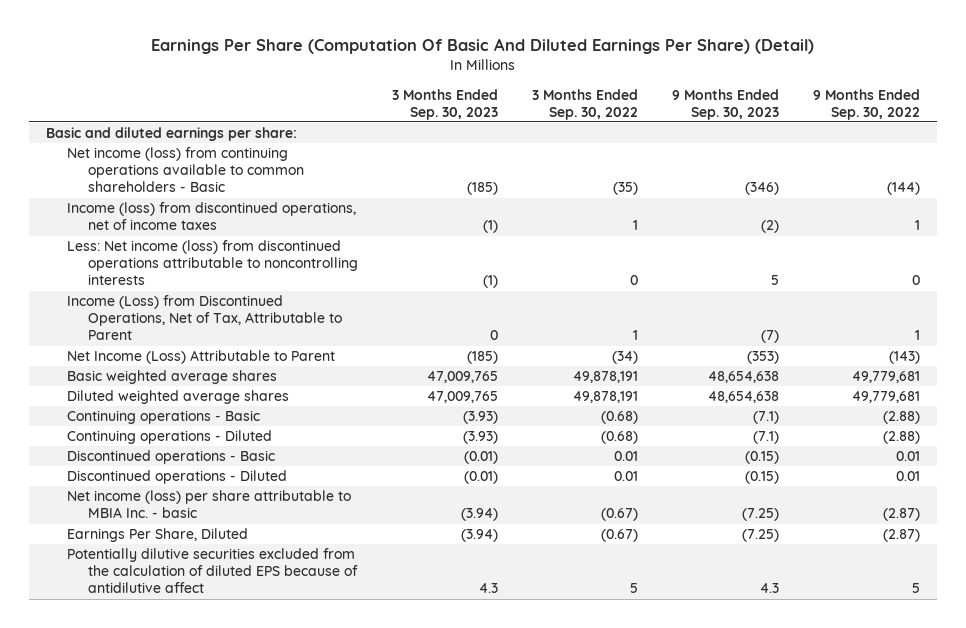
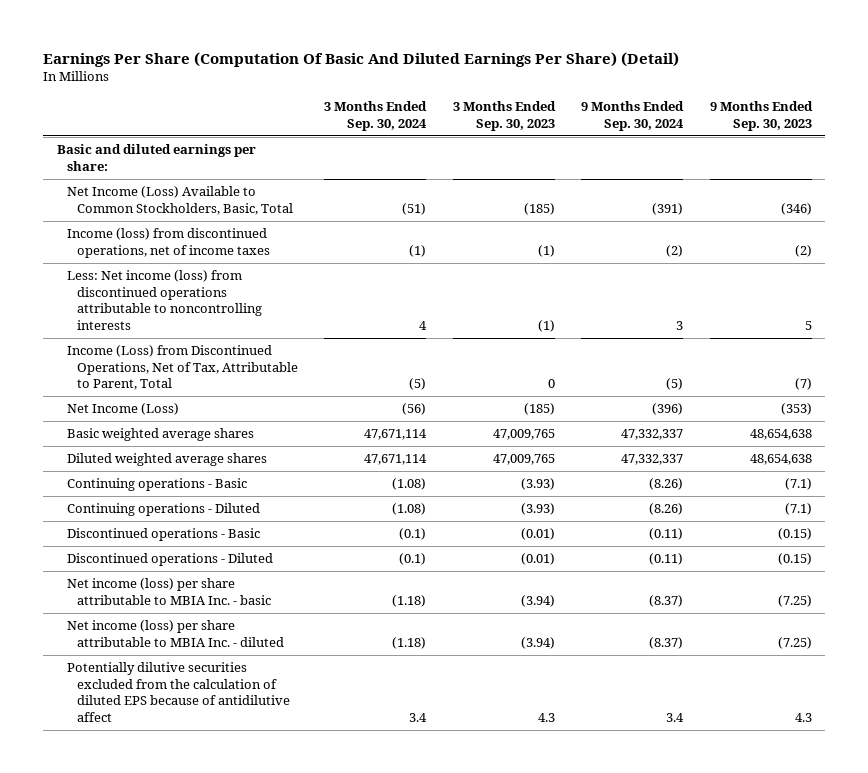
[531,88,638,120] 3 Months Ended Sep. 30, 2022 -> none
[812,88,920,120] 9 Months Ended Sep. 30, 2022 -> none
none -> [324,101,428,131] 3 Months Ended Sep. 30, 2024
none -> [581,101,685,131] 9 Months Ended Sep. 30, 2024
[66,147,305,193] Net income (loss) from continuing operations available to common shareholders - Basic -> [66,186,293,215] Net Income (Loss) Available to Common Stockholders, Basic, Total
[66,295,343,341] Income (Loss) from Discontinued Operations, Net of Tax, Attributable to Parent -> [66,345,298,391] Income (Loss) from Discontinued Operations, Net of Tax, Attributable to Parent, Total
[66,350,335,365] Net Income (Loss) Attributable to Parent -> [66,403,179,416] Net Income (Loss)
[66,528,248,543] Earnings Per Share, Diluted -> [66,620,284,647] Net income (loss) per share attributable to MBIA Inc. - diluted

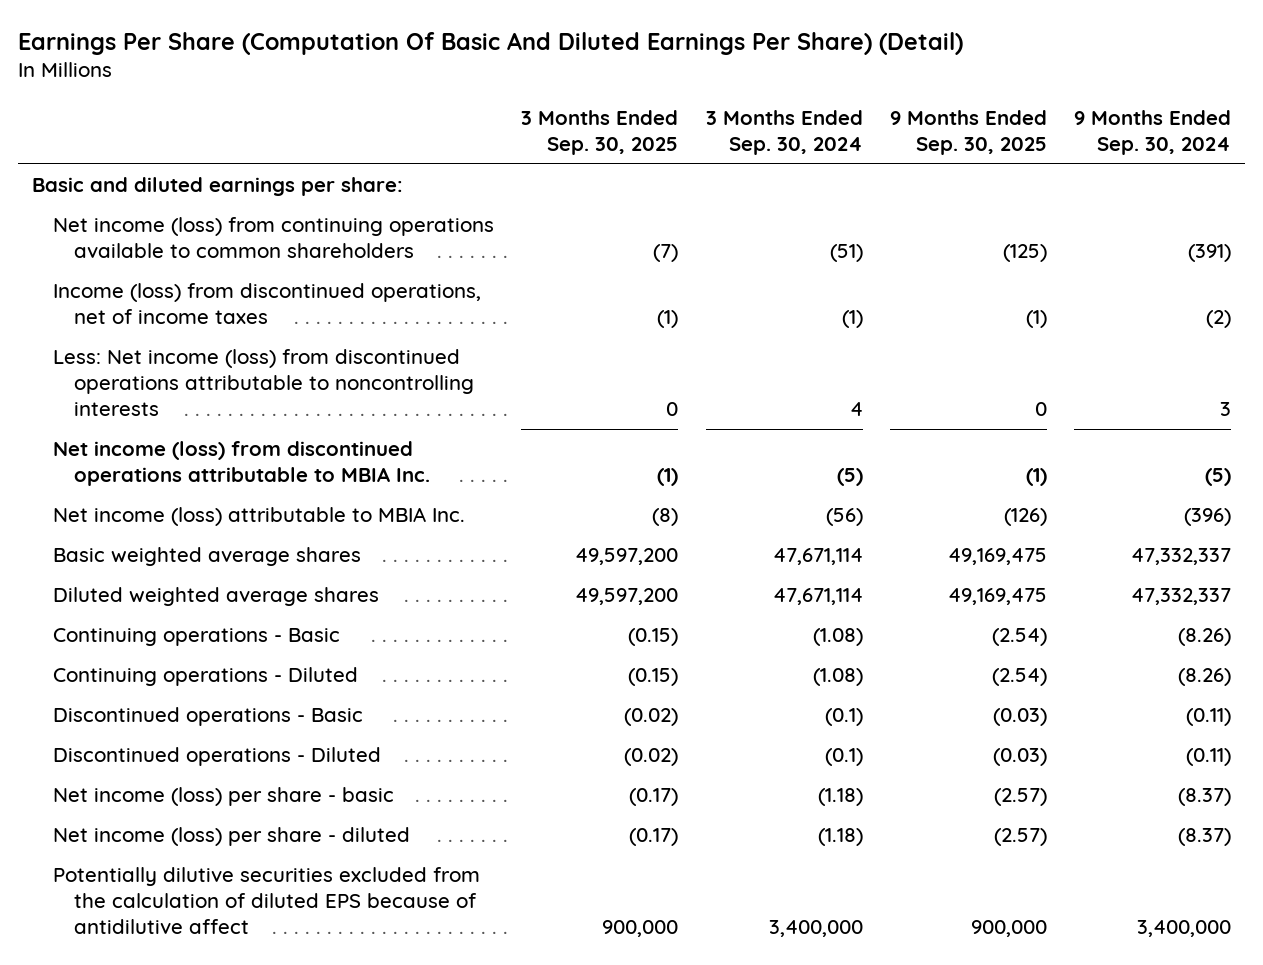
[452,101,556,131] 3 Months Ended Sep. 30, 2023 -> none
[709,101,813,131] 9 Months Ended Sep. 30, 2023 -> none
none -> [521,109,679,155] 3 Months Ended Sep. 30, 2025
none -> [890,109,1048,155] 9 Months Ended Sep. 30, 2025
[66,186,293,215] Net Income (Loss) Available to Common Stockholders, Basic, Total -> [52,217,494,259] Net income (loss) from continuing operations available to common shareholders
[66,345,298,391] Income (Loss) from Discontinued Operations, Net of Tax, Attributable to Parent, Total -> [52,441,430,487] Net income (loss) from discontinued operations attributable to MBIA Inc.
[66,403,179,416] Net Income (Loss) -> [52,507,465,527] Net income (loss) attributable to MBIA Inc.
[66,578,271,605] Net income (loss) per share attributable to MBIA Inc. - basic -> [52,787,394,807] Net income (loss) per share - basic
[66,620,284,647] Net income (loss) per share attributable to MBIA Inc. - diluted -> [52,827,410,847] Net income (loss) per share - diluted
[409,713,428,723] 3.4 -> [768,920,863,938] 3,400,000
[666,713,685,723] 3.4 -> [1137,920,1232,938] 3,400,000

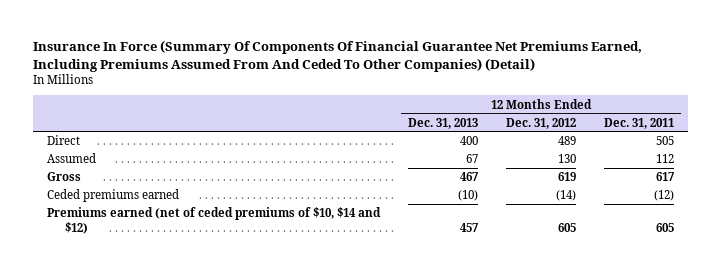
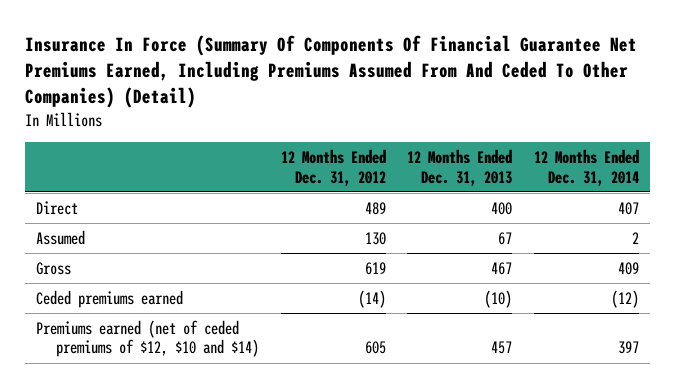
[603,117,674,129] Dec. 31, 2011 -> none
none -> [533,149,639,186] 12 Months Ended Dec. 31, 2014
[46,207,381,234] Premiums earned (net of ceded premiums of $10, $14 and $12) -> [35,319,260,358] Premiums earned (net of ceded premiums of $12, $10 and $14)

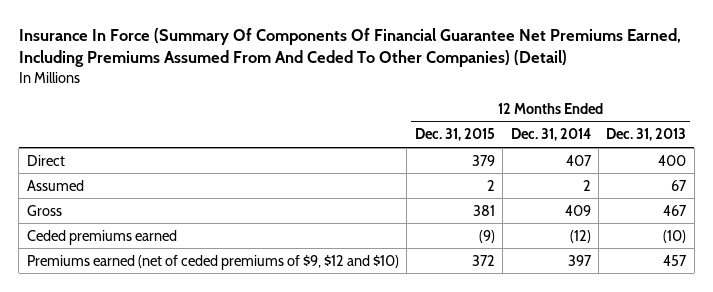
[280,149,386,186] 12 Months Ended Dec. 31, 2012 -> none
none -> [414,128,495,142] Dec. 31, 2015
[35,319,260,358] Premiums earned (net of ceded premiums of $12, $10 and $14) -> [26,254,399,270] Premiums earned (net of ceded premiums of $9, $12 and $10)

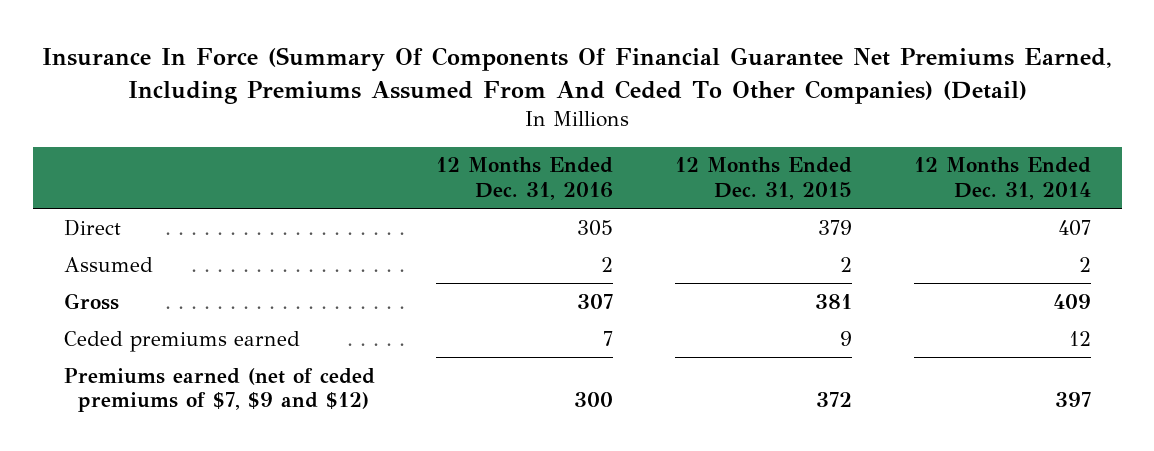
[606,128,687,142] Dec. 31, 2013 -> none
none -> [436,157,614,201] 12 Months Ended Dec. 31, 2016
[478,229,495,243] (9) -> [840,330,853,346] 9
[569,229,591,243] (12) -> [1068,330,1091,346] 12
[26,254,399,270] Premiums earned (net of ceded premiums of $9, $12 and $10) -> [63,367,375,413] Premiums earned (net of ceded premiums of $7, $9 and $12)

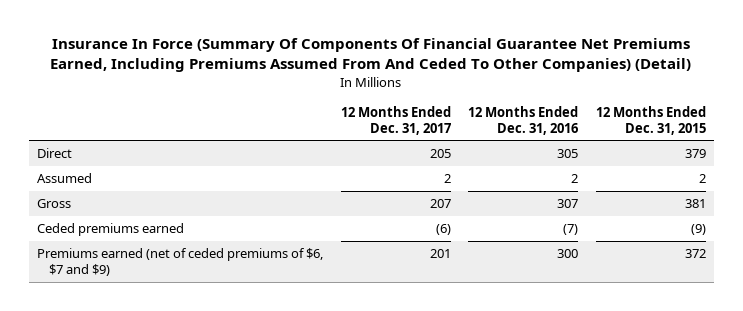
[913,157,1091,201] 12 Months Ended Dec. 31, 2014 -> none
none -> [340,105,451,135] 12 Months Ended Dec. 31, 2017
[603,330,614,346] 7 -> [563,223,579,235] (7)
[840,330,853,346] 9 -> [690,223,706,235] (9)
[63,367,375,413] Premiums earned (net of ceded premiums of $7, $9 and $12) -> [37,247,324,277] Premiums earned (net of ceded premiums of $6, $7 and $9)

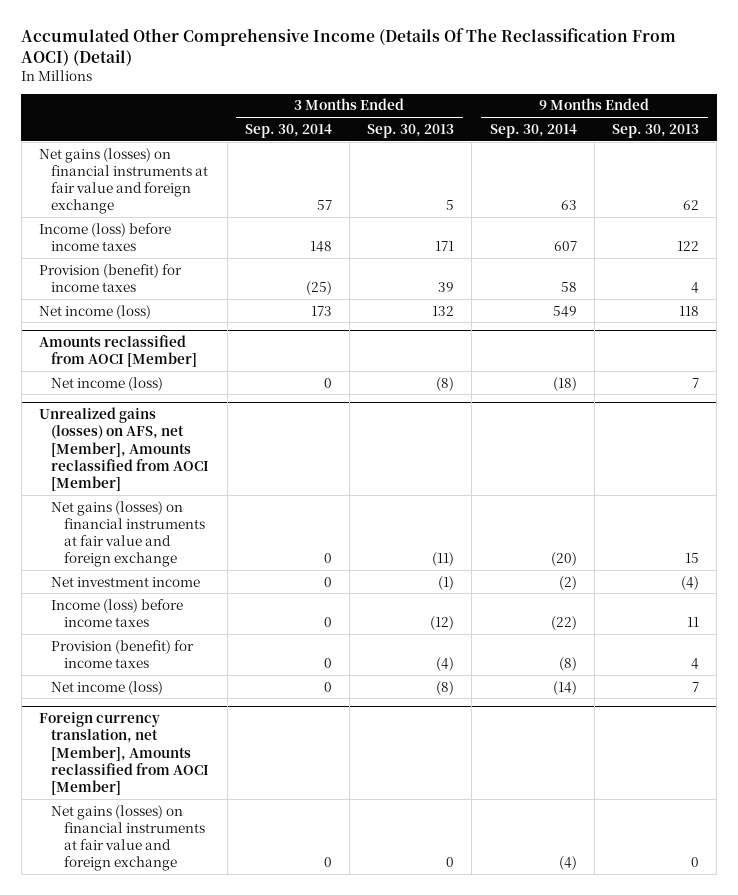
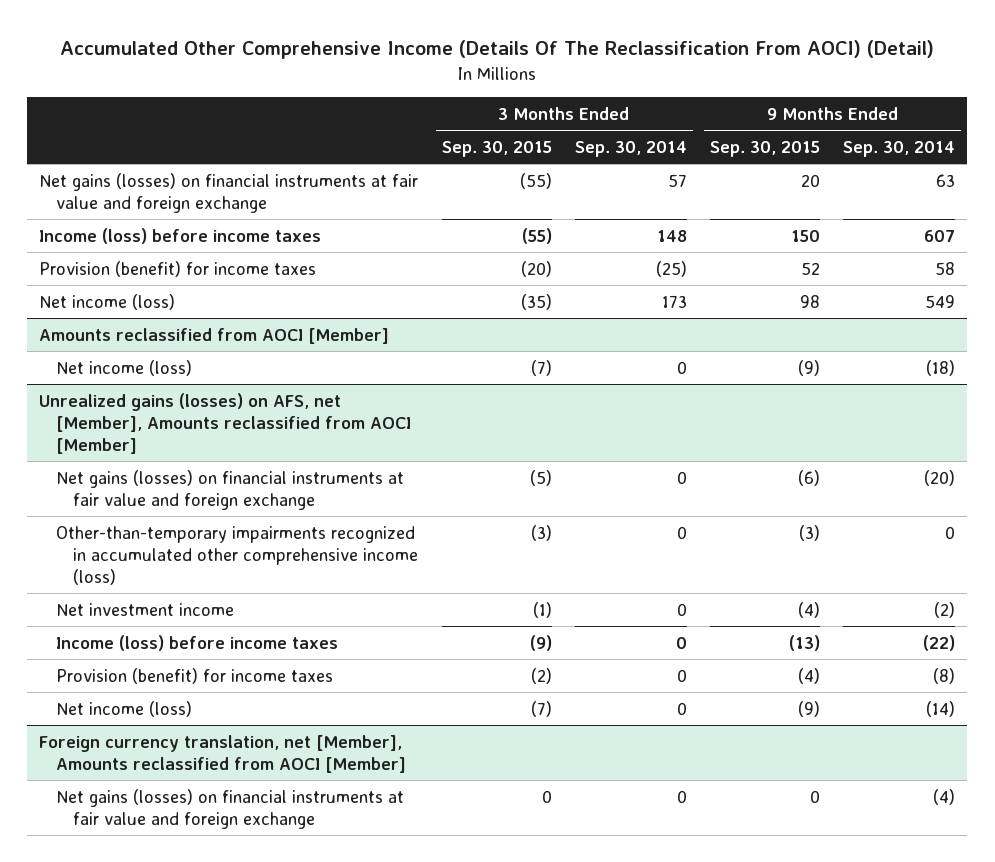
[367,123,455,138] Sep. 30, 2013 -> none
[612,123,700,138] Sep. 30, 2013 -> none
none -> [441,140,552,157] Sep. 30, 2015
none -> [710,140,821,157] Sep. 30, 2015
none -> [56,525,419,585] Other-than-temporary impairments recognized in accumulated other comprehensive income (loss)

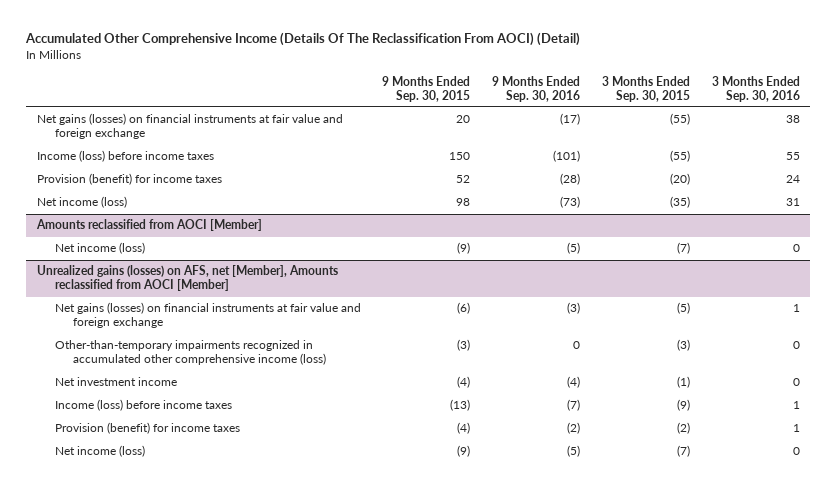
[574,140,687,157] Sep. 30, 2014 -> none
[843,140,956,157] Sep. 30, 2014 -> none
none -> [492,75,581,102] 9 Months Ended Sep. 30, 2016
none -> [711,75,800,102] 3 Months Ended Sep. 30, 2016
[39,734,407,773] Foreign currency translation, net [Member], Amounts reclassified from AOCI [Member] -> none
[56,788,405,829] Net gains (losses) on financial instruments at fair value and foreign exchange -> none

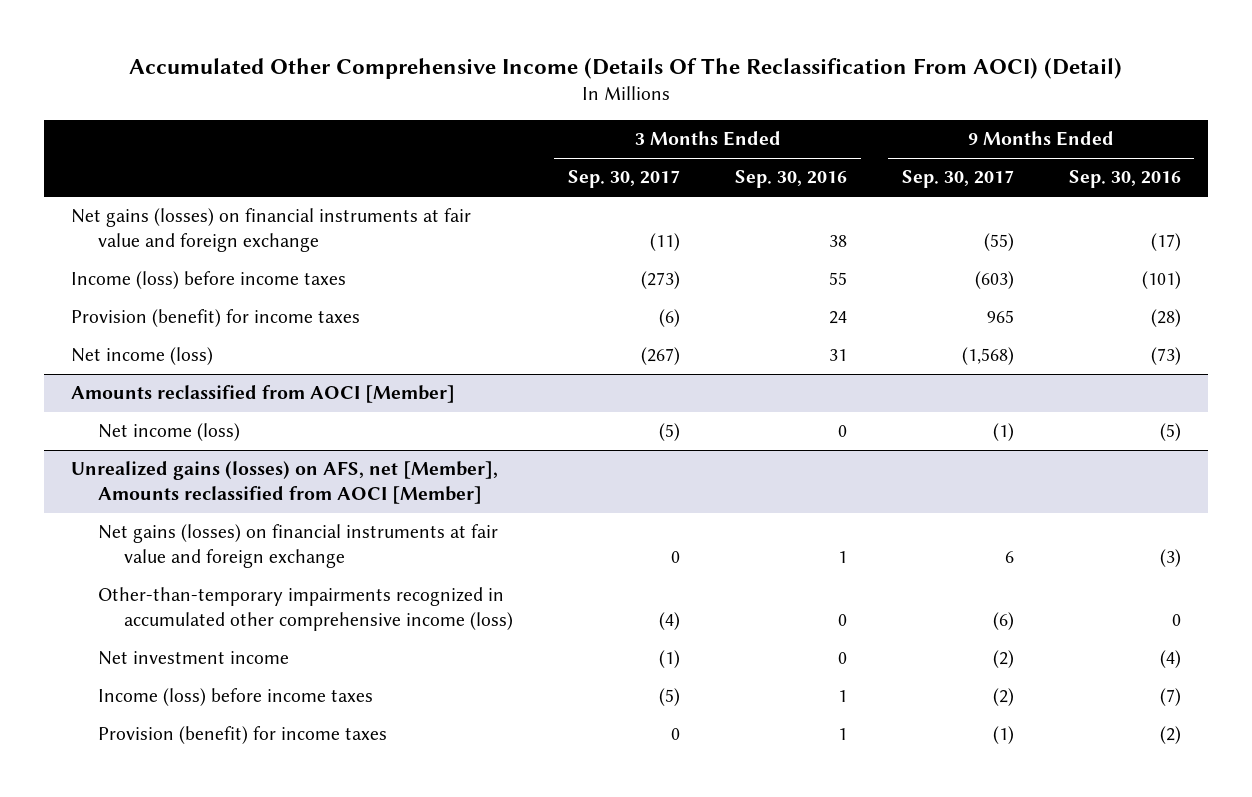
[382,75,471,102] 9 Months Ended Sep. 30, 2015 -> none
[601,75,690,102] 3 Months Ended Sep. 30, 2015 -> none
none -> [568,170,681,189] Sep. 30, 2017
none -> [901,170,1014,189] Sep. 30, 2017
[54,445,145,458] Net income (loss) -> none

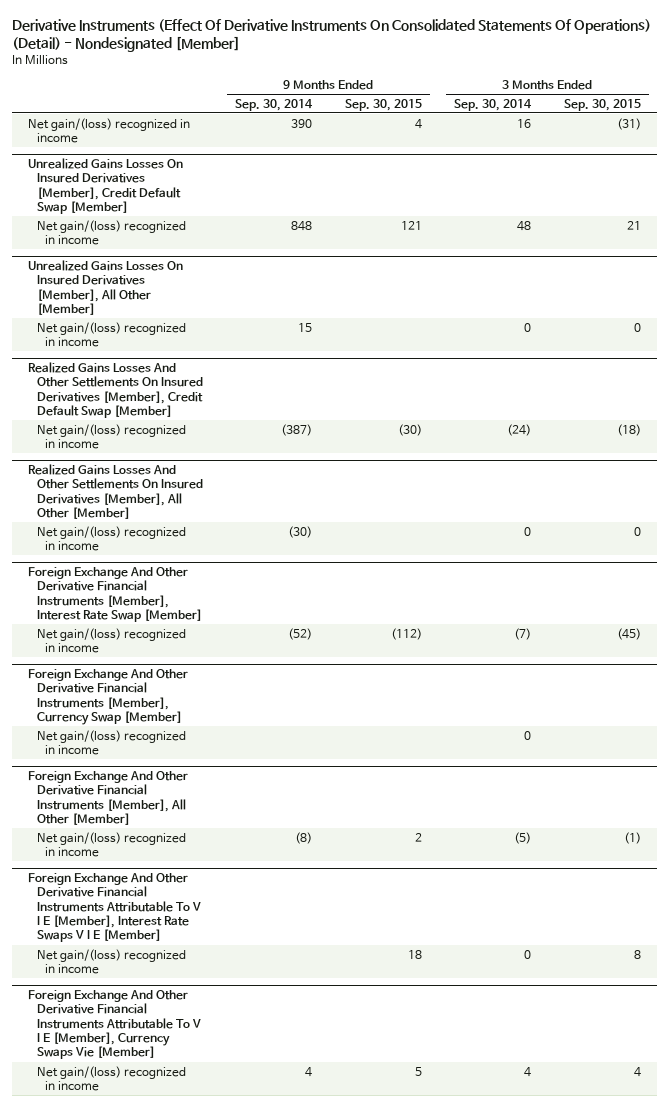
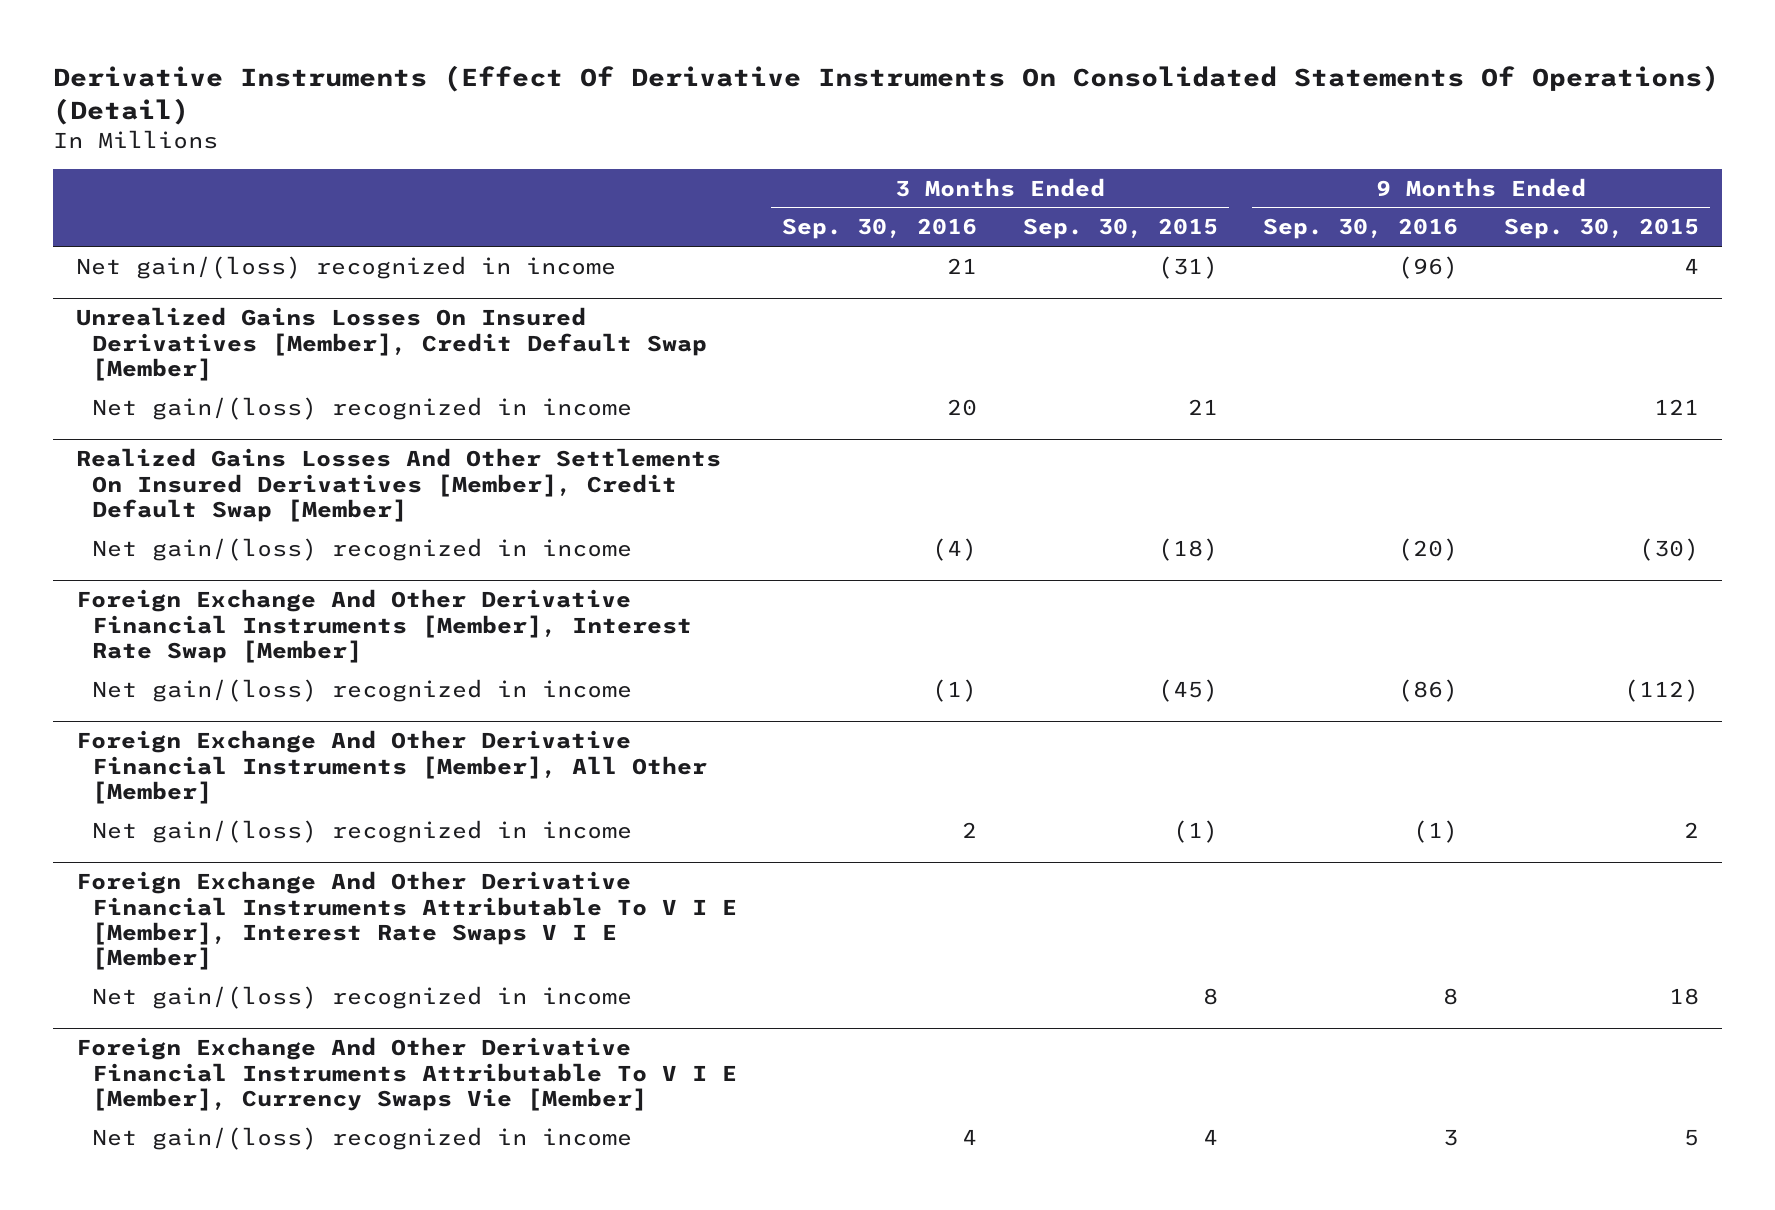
[11,18,651,53] Derivative Instruments (Effect Of Derivative Instruments On Consolidated Statements Of Operations) (Detail) - Nondesignated [Member] -> [52,64,1719,126] Derivative Instruments (Effect Of Derivative Instruments On Consolidated Statements Of Operations) (Detail)
[235,98,314,111] Sep. 30, 2014 -> none
[454,98,533,111] Sep. 30, 2014 -> none
none -> [782,218,978,240] Sep. 30, 2016
none -> [1263,218,1459,240] Sep. 30, 2016
[28,259,184,316] Unrealized Gains Losses On Insured Derivatives [Member], All Other [Member] -> none
[36,321,186,347] Net gain/(loss) recognized in income -> none
[28,463,203,520] Realized Gains Losses And Other Settlements On Insured Derivatives [Member], All Other [Member] -> none
[36,525,186,551] Net gain/(loss) recognized in income -> none
[28,668,189,726] Foreign Exchange And Other Derivative Financial Instruments [Member], Currency Swap [Member] -> none
[36,729,186,755] Net gain/(loss) recognized in income -> none

